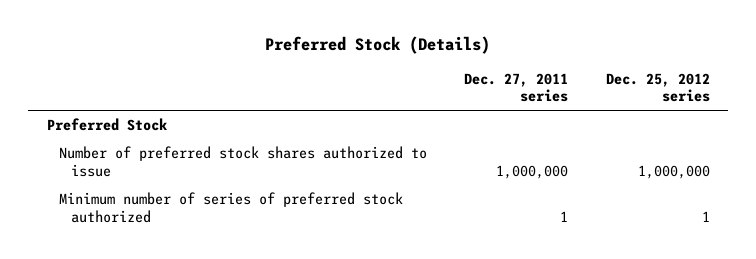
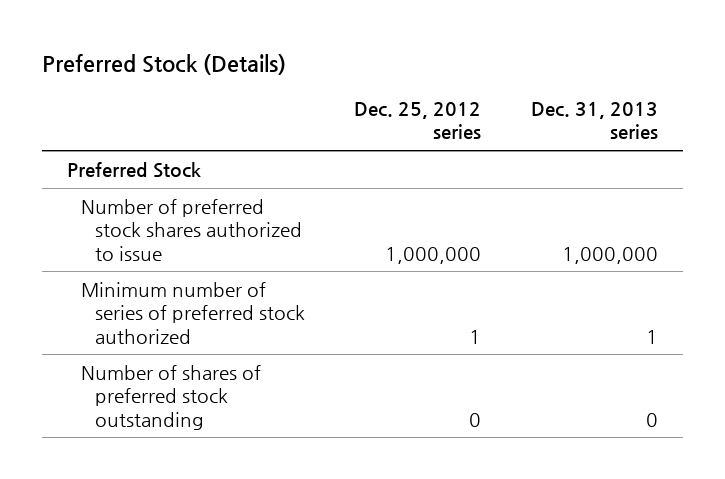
[464,72,569,103] Dec. 27, 2011 series -> none
none -> [531,102,659,140] Dec. 31, 2013 series
none -> [80,365,261,430] Number of shares of preferred stock outstanding

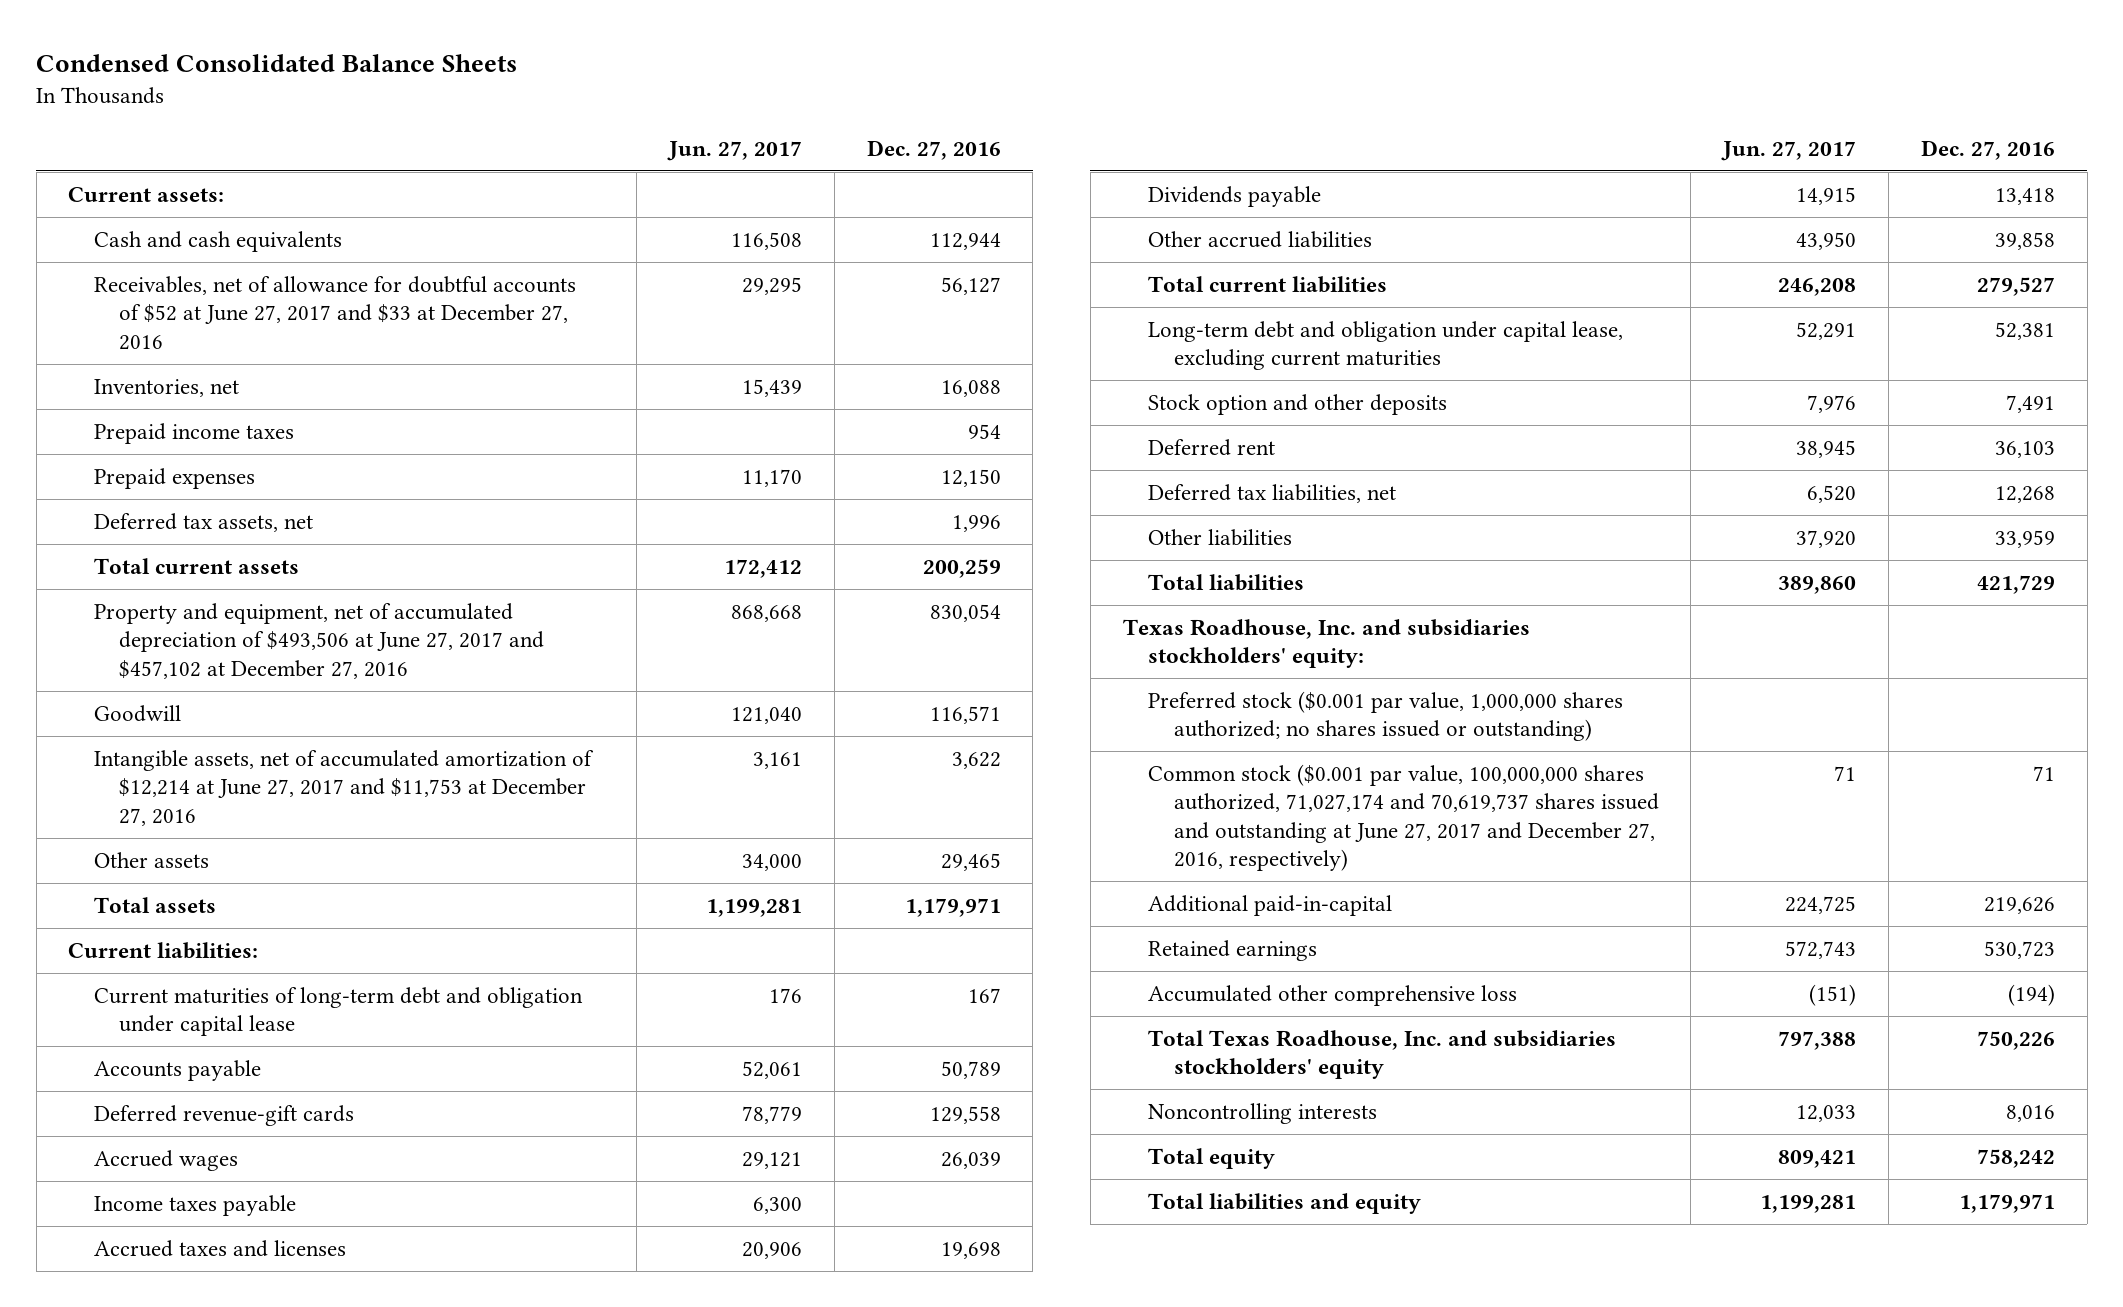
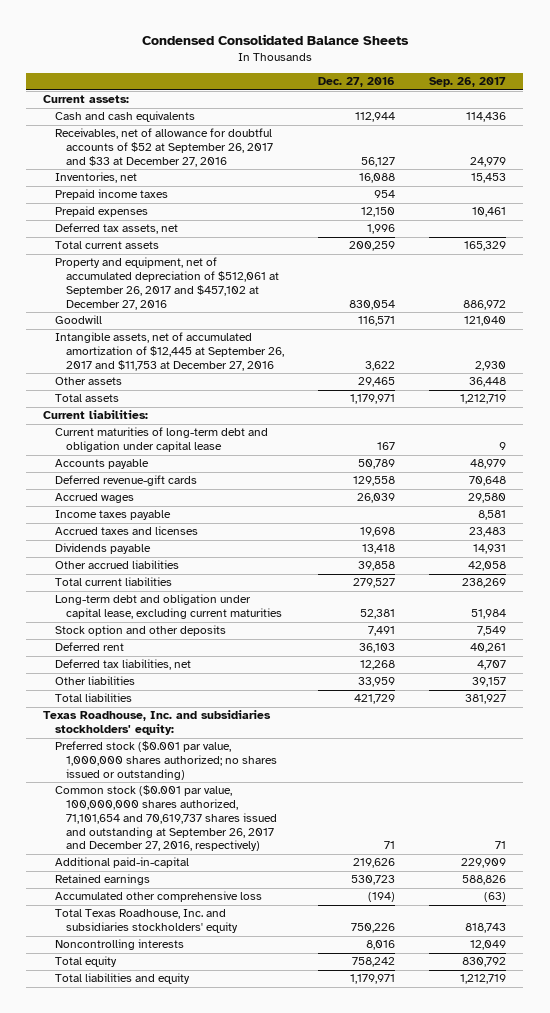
[666,140,802,161] Jun. 27, 2017 -> none
none -> [429,77,507,88] Sep. 26, 2017
[93,275,576,350] Receivables, net of allowance for doubtful accounts of $52 at June 27, 2017 and $33 at December 27, 2016 -> [54,128,274,167] Receivables, net of allowance for doubtful accounts of $52 at September 26, 2017 and $33 at December 27, 2016
[93,602,545,679] Property and equipment, net of accumulated depreciation of $493,506 at June 27, 2017 and $457,102 at December 27, 2016 -> [54,257,280,310] Property and equipment, net of accumulated depreciation of $512,061 at September 26, 2017 and $457,102 at December 27, 2016
[93,749,594,826] Intangible assets, net of accumulated amortization of $12,214 at June 27, 2017 and $11,753 at December 27, 2016 -> [54,332,285,371] Intangible assets, net of accumulated amortization of $12,445 at September 26, 2017 and $11,753 at December 27, 2016
[1148,763,1659,872] Common stock ($0.001 par value, 100,000,000 shares authorized, 71,027,174 and 70,619,737 shares issued and outstanding at June 27, 2017 and December 27, 2016, respectively) -> [54,785,278,852] Common stock ($0.001 par value, 100,000,000 shares authorized, 71,101,654 and 70,619,737 shares issued and outstanding at September 26, 2017 and December 27, 2016, respectively)

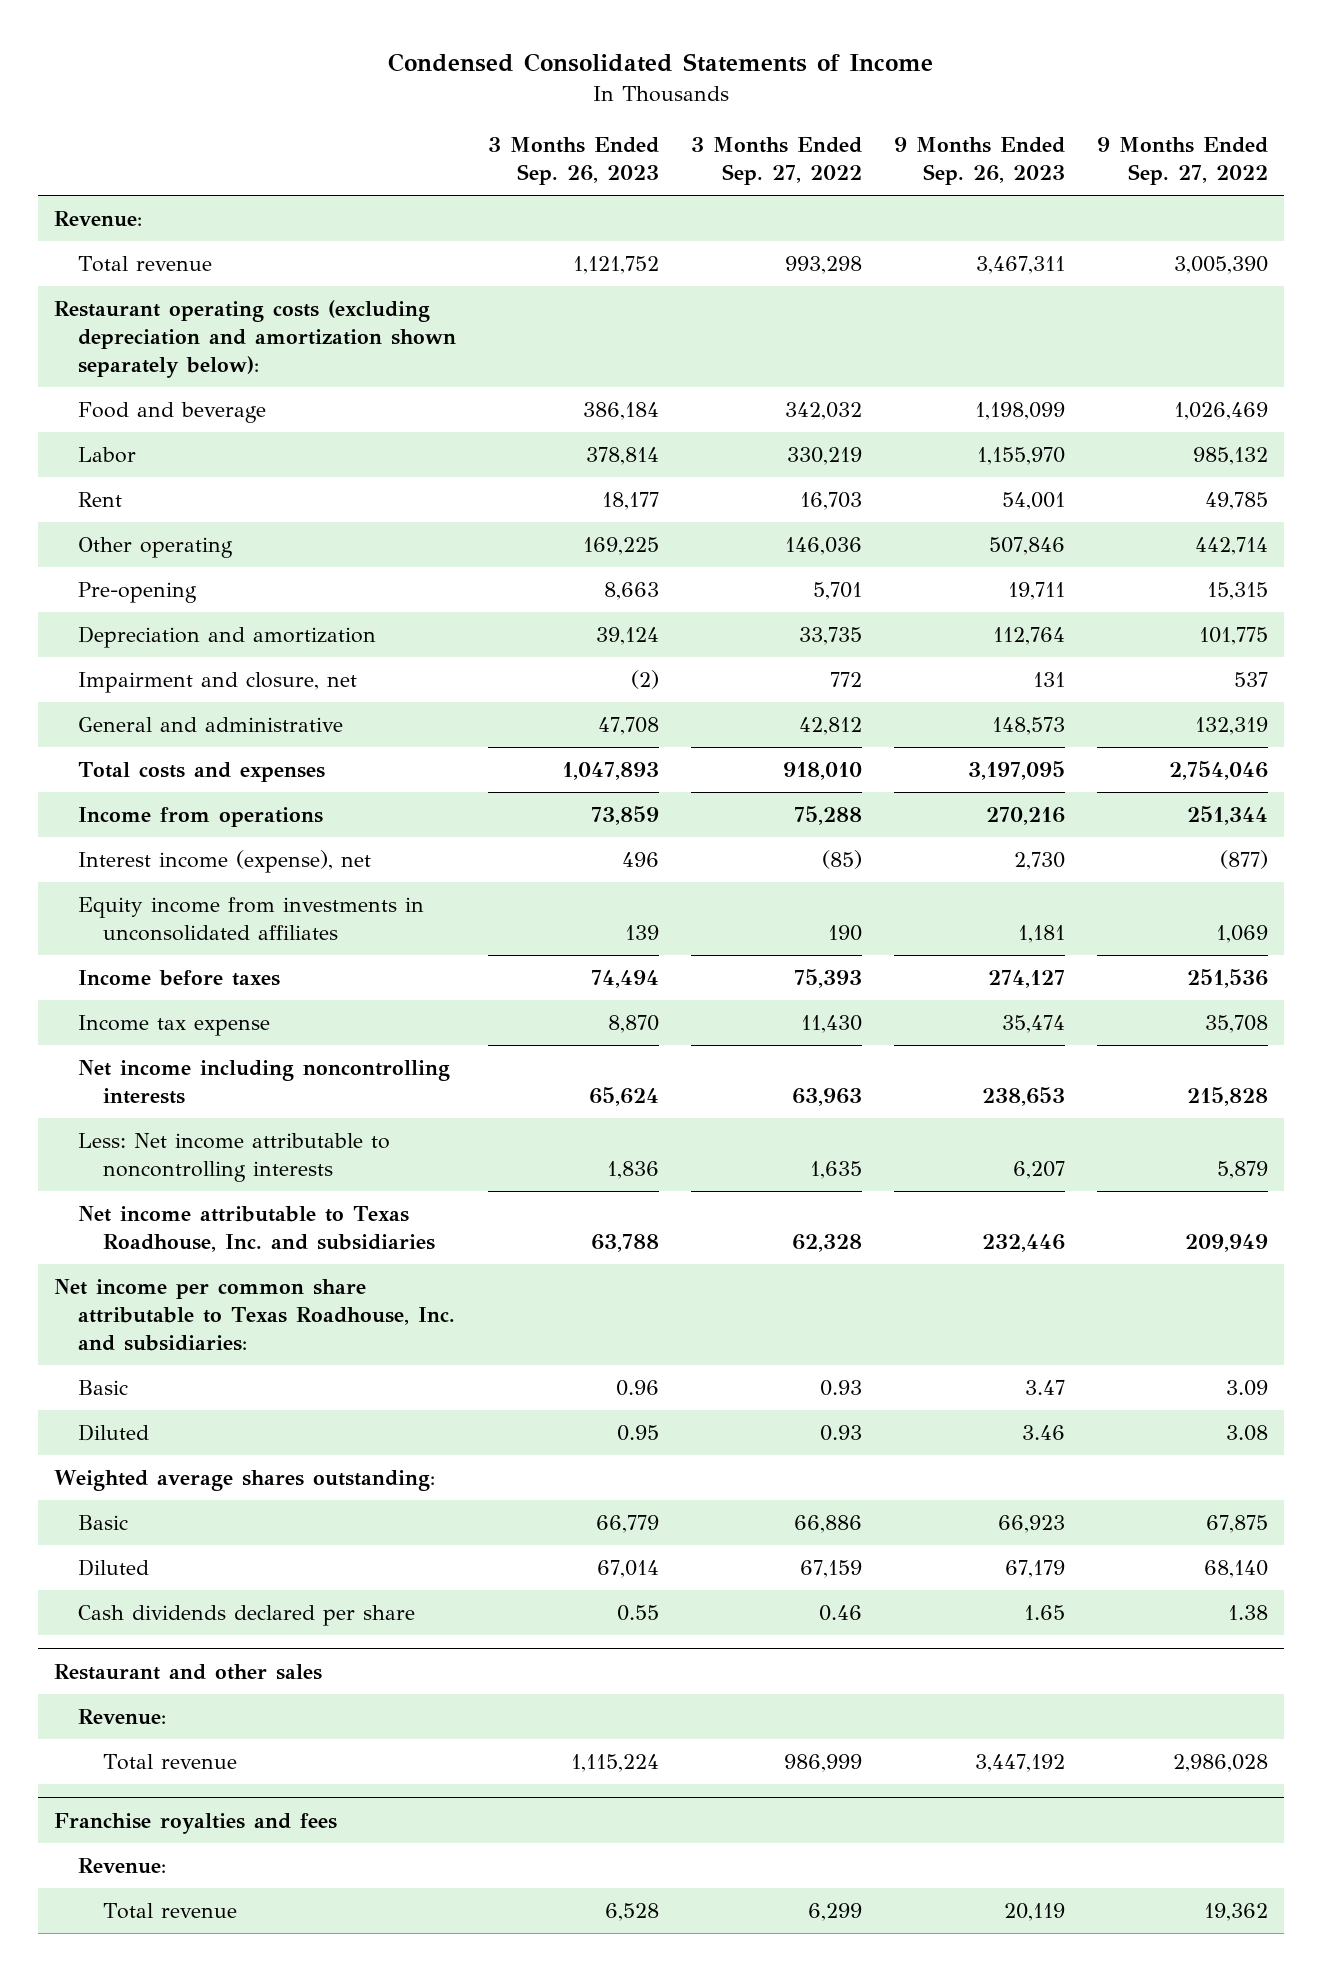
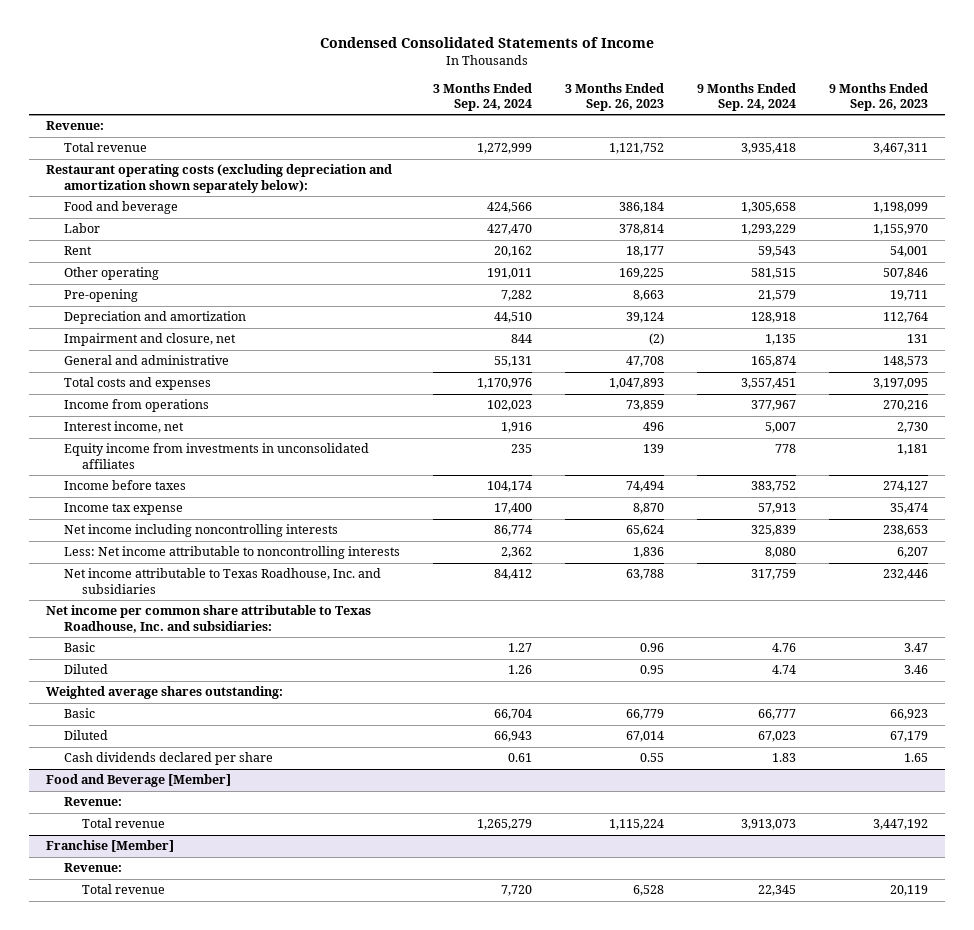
[691,137,863,186] 3 Months Ended Sep. 27, 2022 -> none
[1097,137,1269,186] 9 Months Ended Sep. 27, 2022 -> none
none -> [433,82,533,111] 3 Months Ended Sep. 24, 2024
none -> [697,82,797,111] 9 Months Ended Sep. 24, 2024
[78,850,372,874] Interest income (expense), net -> [63,421,184,434] Interest income, net
[53,1663,322,1680] Restaurant and other sales -> [45,774,231,788] Food and Beverage [Member]
[53,1812,337,1834] Franchise royalties and fees -> [45,840,174,853] Franchise [Member]

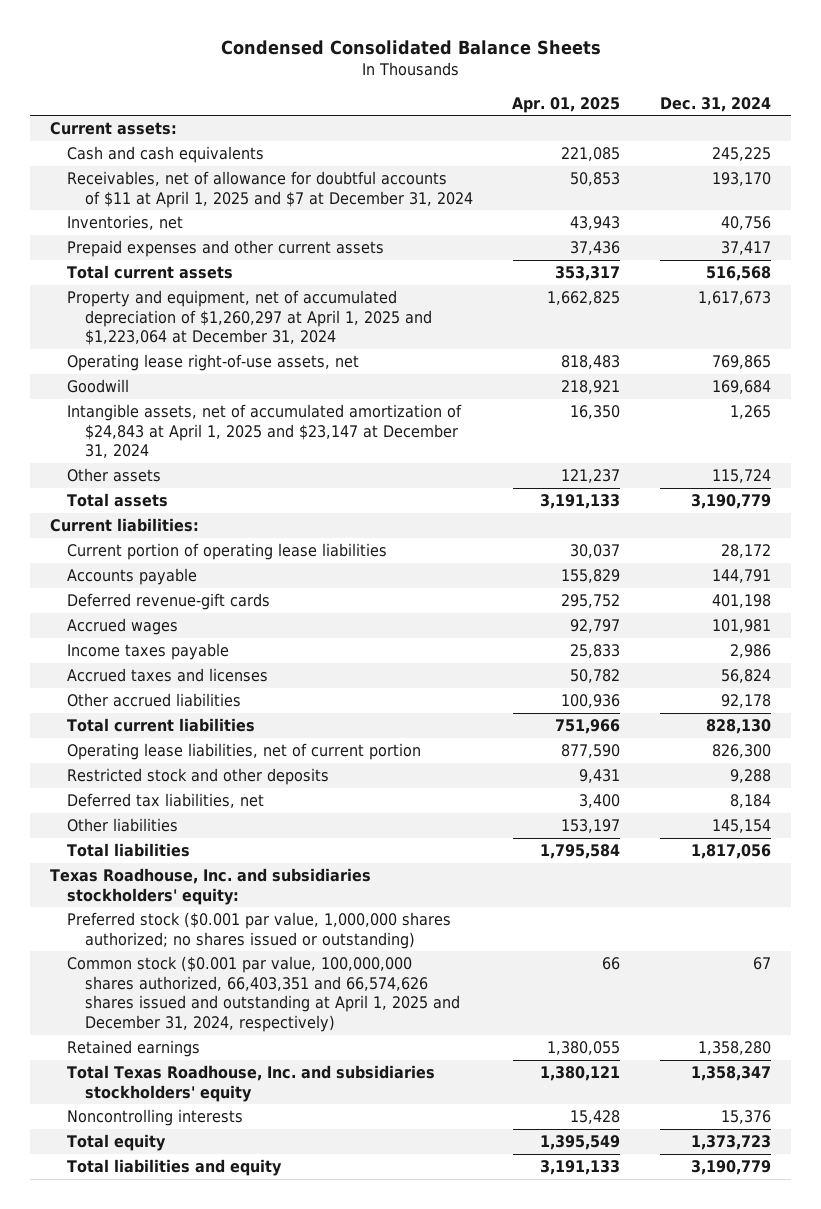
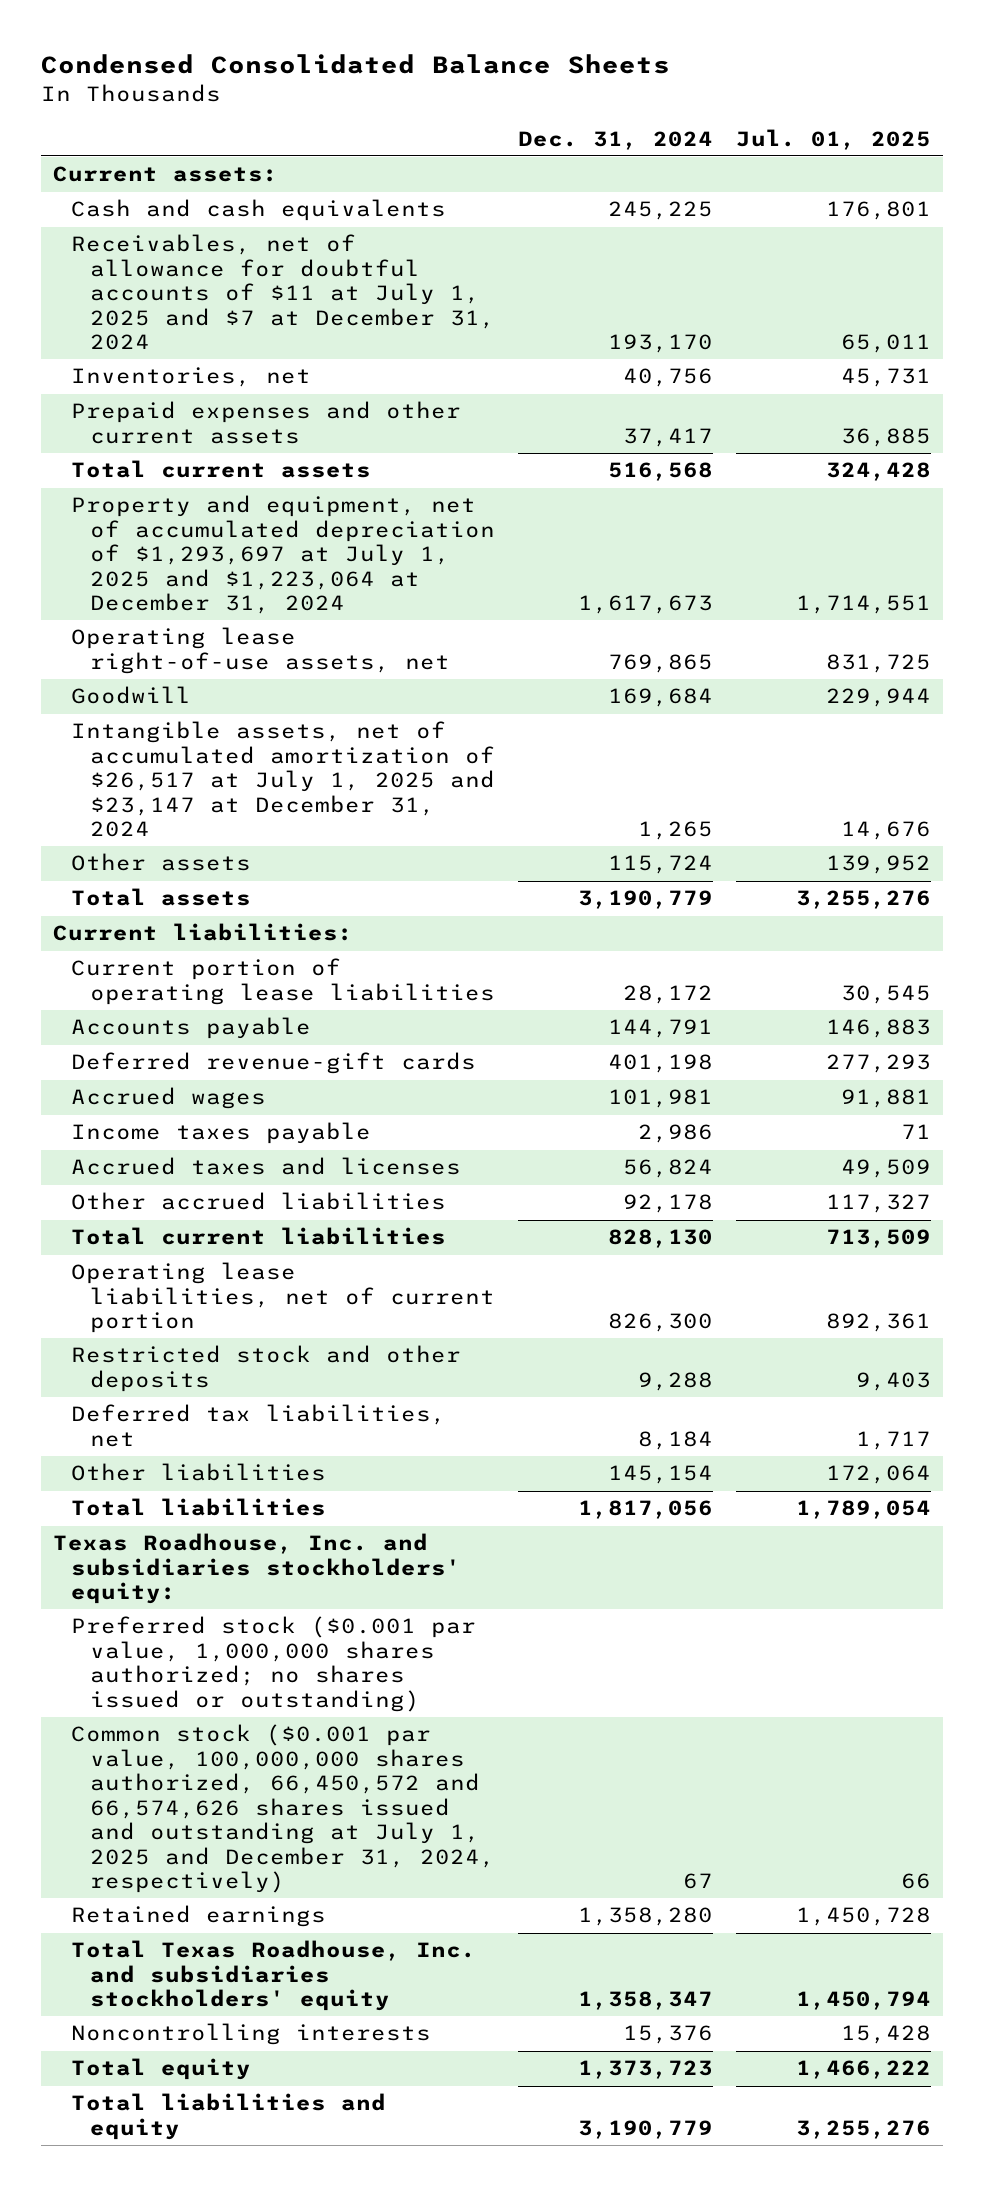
[512,96,621,113] Apr. 01, 2025 -> none
none -> [736,128,932,150] Jul. 01, 2025
[67,171,473,208] Receivables, net of allowance for doubtful accounts of $11 at April 1, 2025 and $7 at December 31, 2024 -> [71,234,495,351] Receivables, net of allowance for doubtful accounts of $11 at July 1, 2025 and $7 at December 31, 2024
[67,290,432,346] Property and equipment, net of accumulated depreciation of $1,260,297 at April 1, 2025 and $1,223,064 at December 31, 2024 -> [71,495,495,615] Property and equipment, net of accumulated depreciation of $1,293,697 at July 1, 2025 and $1,223,064 at December 31, 2024
[67,404,463,459] Intangible assets, net of accumulated amortization of $24,843 at April 1, 2025 and $23,147 at December 31, 2024 -> [71,721,495,838] Intangible assets, net of accumulated amortization of $26,517 at July 1, 2025 and $23,147 at December 31, 2024
[67,956,460,1032] Common stock ($0.001 par value, 100,000,000 shares authorized, 66,403,351 and 66,574,626 shares issued and outstanding at April 1, 2025 and December 31, 2024, respectively) -> [71,1724,495,1894] Common stock ($0.001 par value, 100,000,000 shares authorized, 66,450,572 and 66,574,626 shares issued and outstanding at July 1, 2025 and December 31, 2024, respectively)

